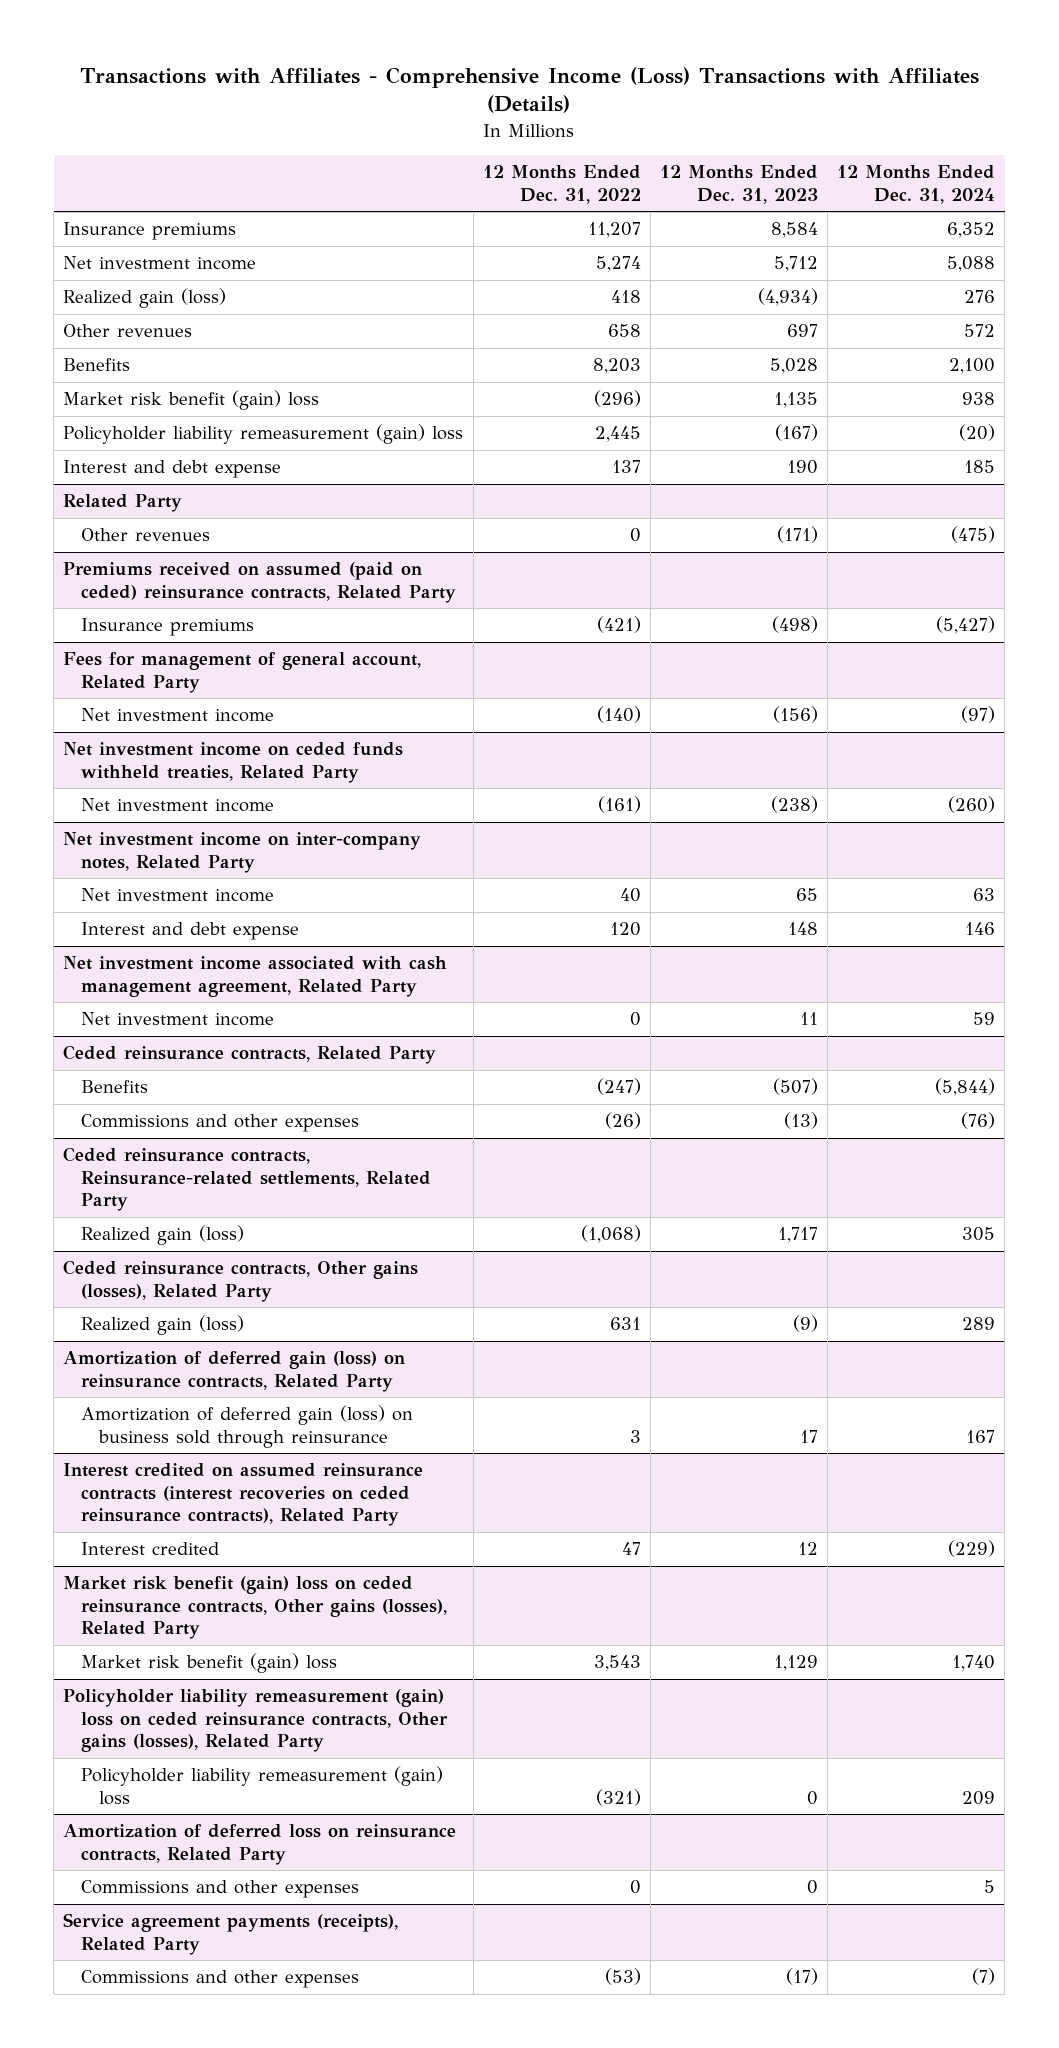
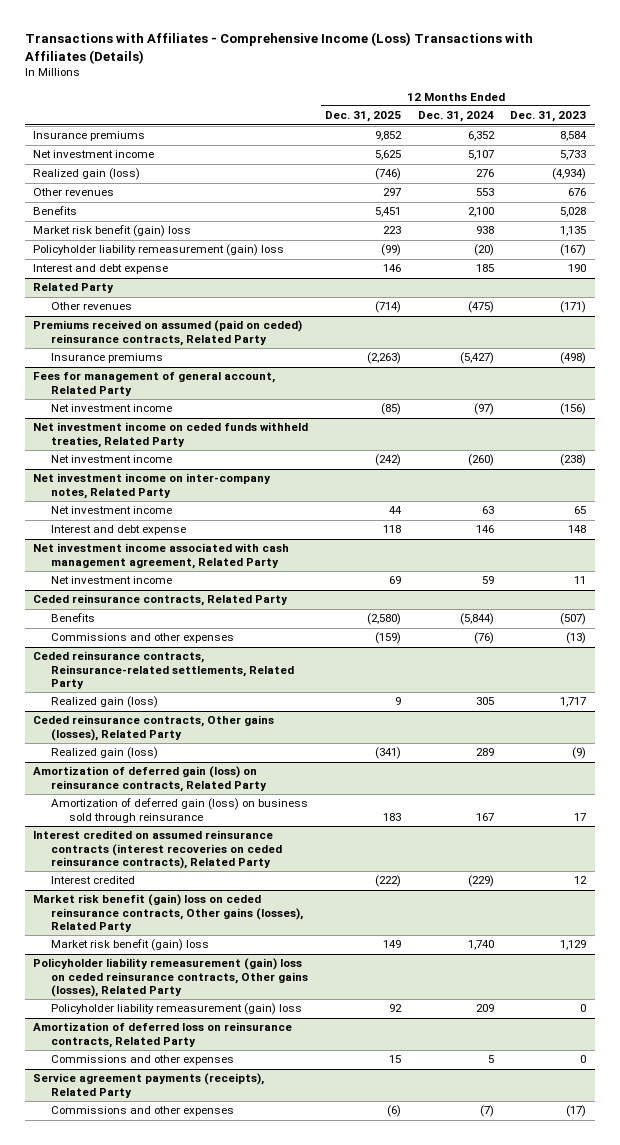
[482,165,641,204] 12 Months Ended Dec. 31, 2022 -> none
none -> [325,111,402,123] Dec. 31, 2025
[773,256,818,273] 5,712 -> [560,150,587,161] 5,733
[947,256,996,273] 5,088 -> [467,150,494,161] 5,107
[786,324,818,338] 697 -> [568,188,587,197] 676
[964,324,996,338] 572 -> [475,188,494,197] 553

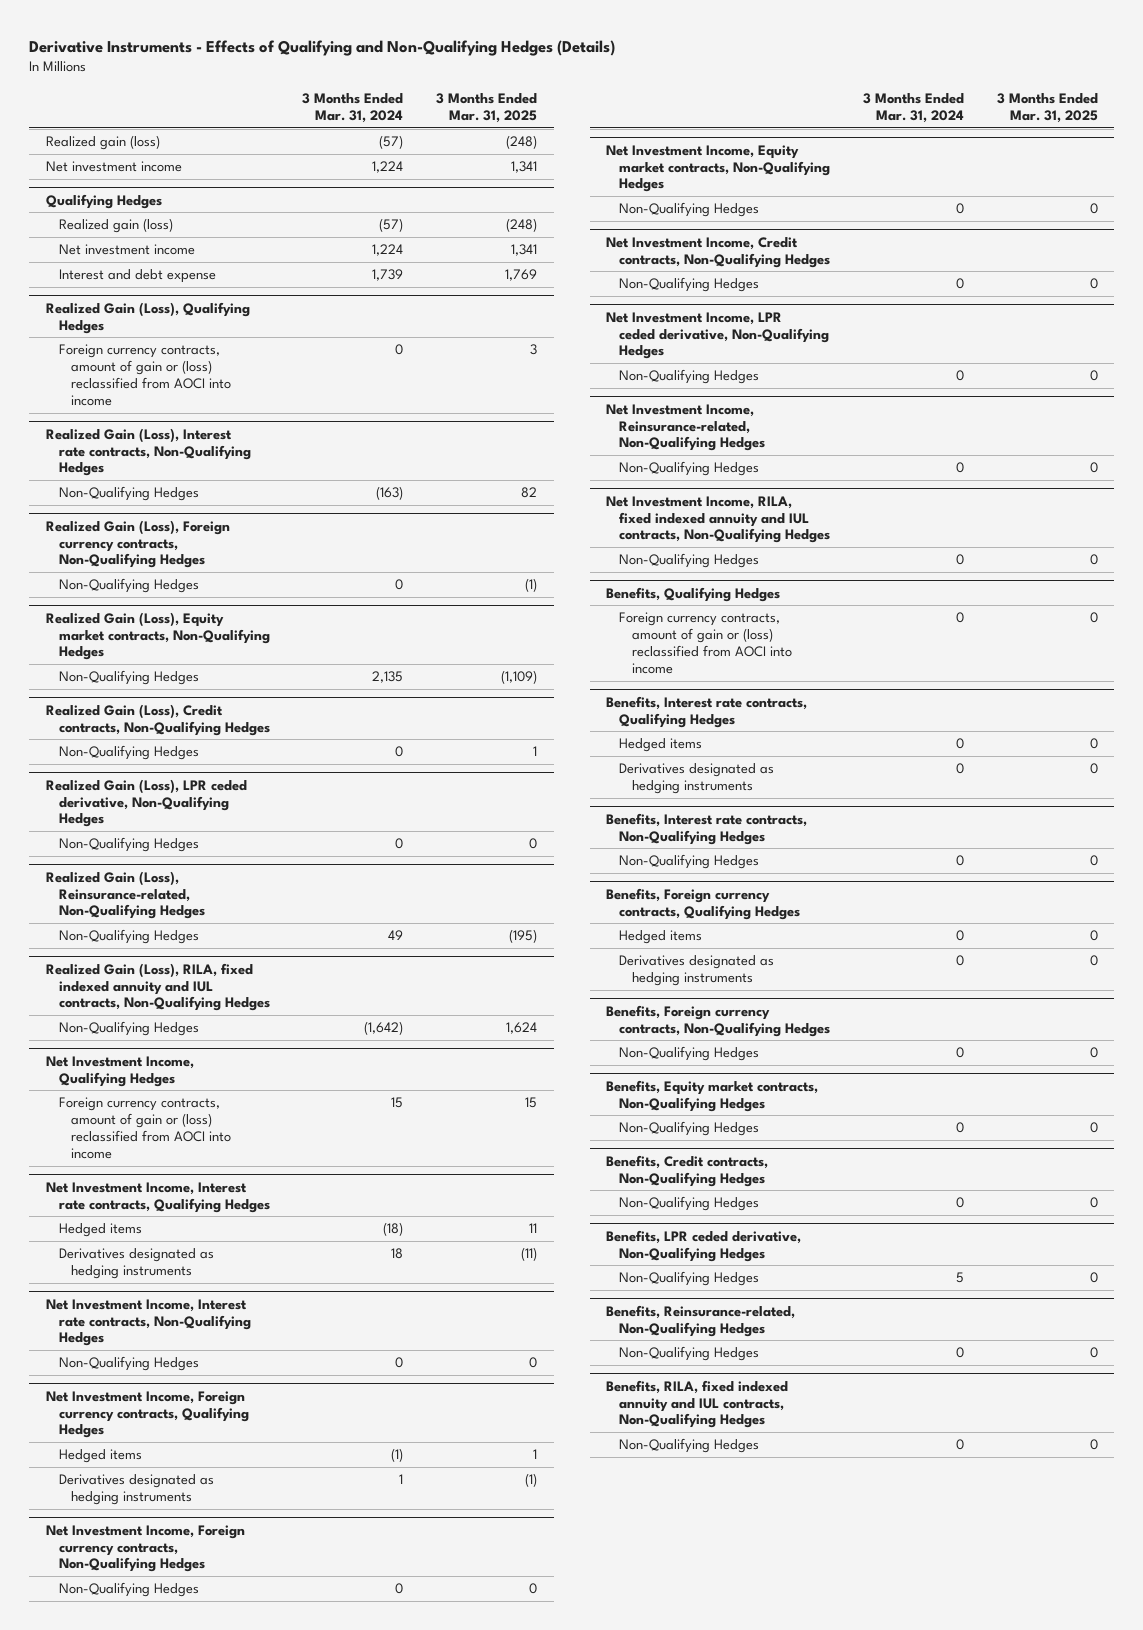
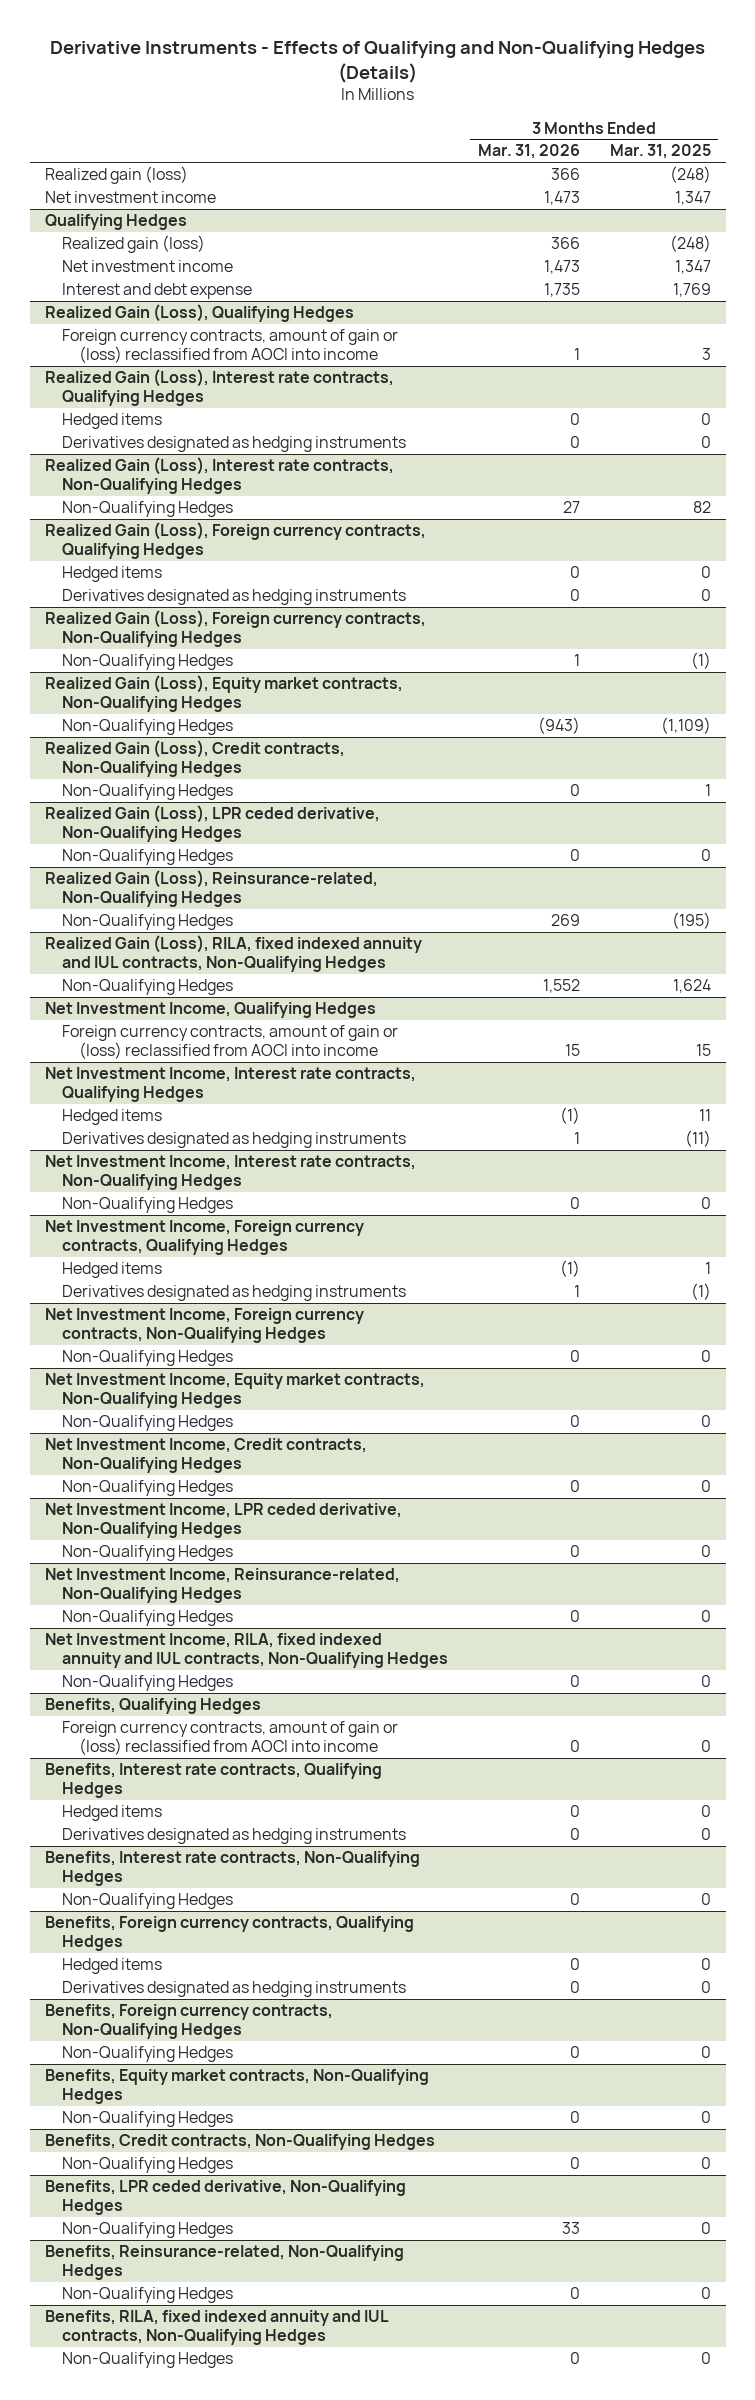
[302,92,404,123] 3 Months Ended Mar. 31, 2024 -> none
none -> [477,144,580,160] Mar. 31, 2026
[511,161,538,174] 1,341 -> [674,191,711,206] 1,347
[511,244,538,257] 1,341 -> [674,260,711,275] 1,347
none -> [44,369,394,406] Realized Gain (Loss), Interest rate contracts, Qualifying Hedges
none -> [61,413,162,430] Hedged items
none -> [61,436,406,453] Derivatives designated as hedging instruments
none -> [44,522,426,559] Realized Gain (Loss), Foreign currency contracts, Qualifying Hedges
none -> [61,566,162,583] Hedged items
none -> [61,589,406,606] Derivatives designated as hedging instruments

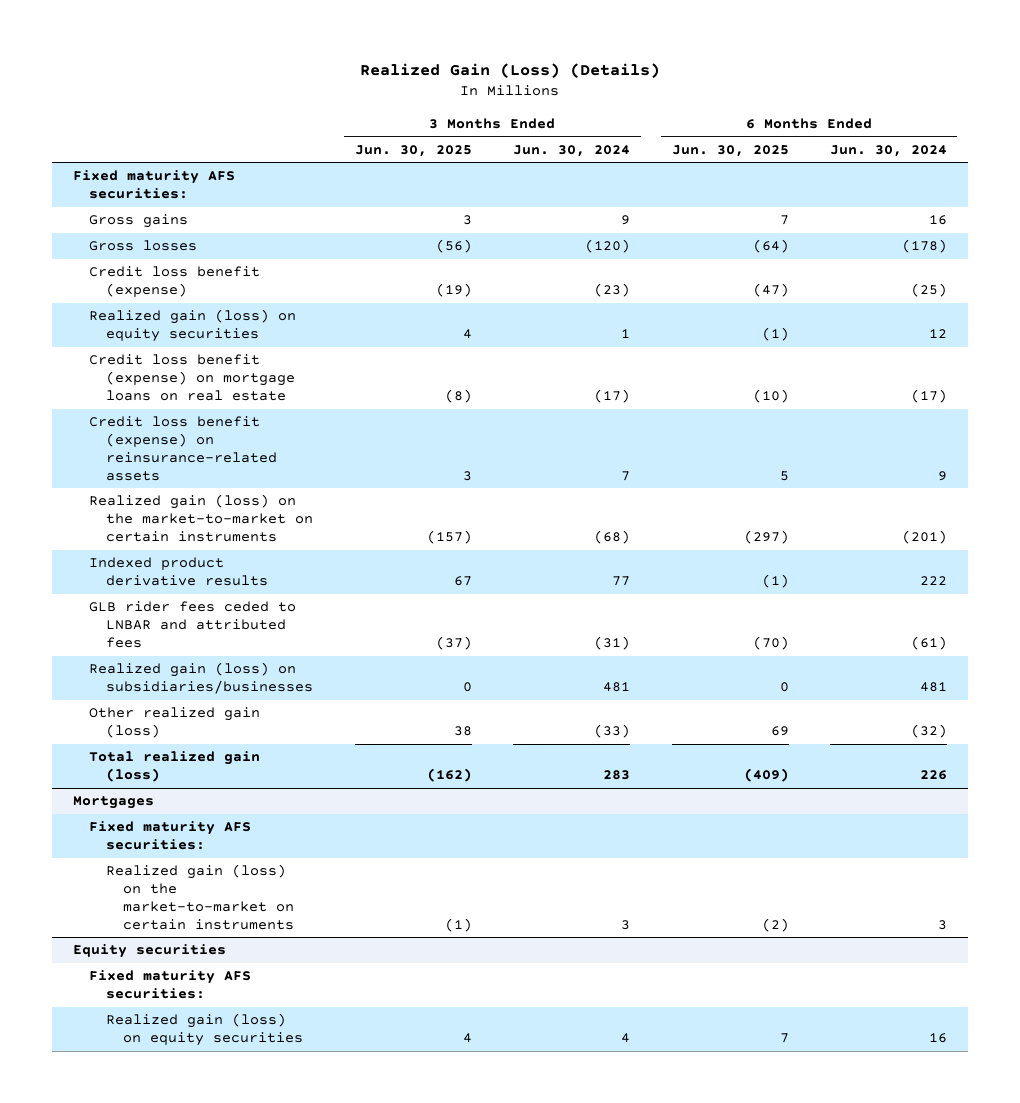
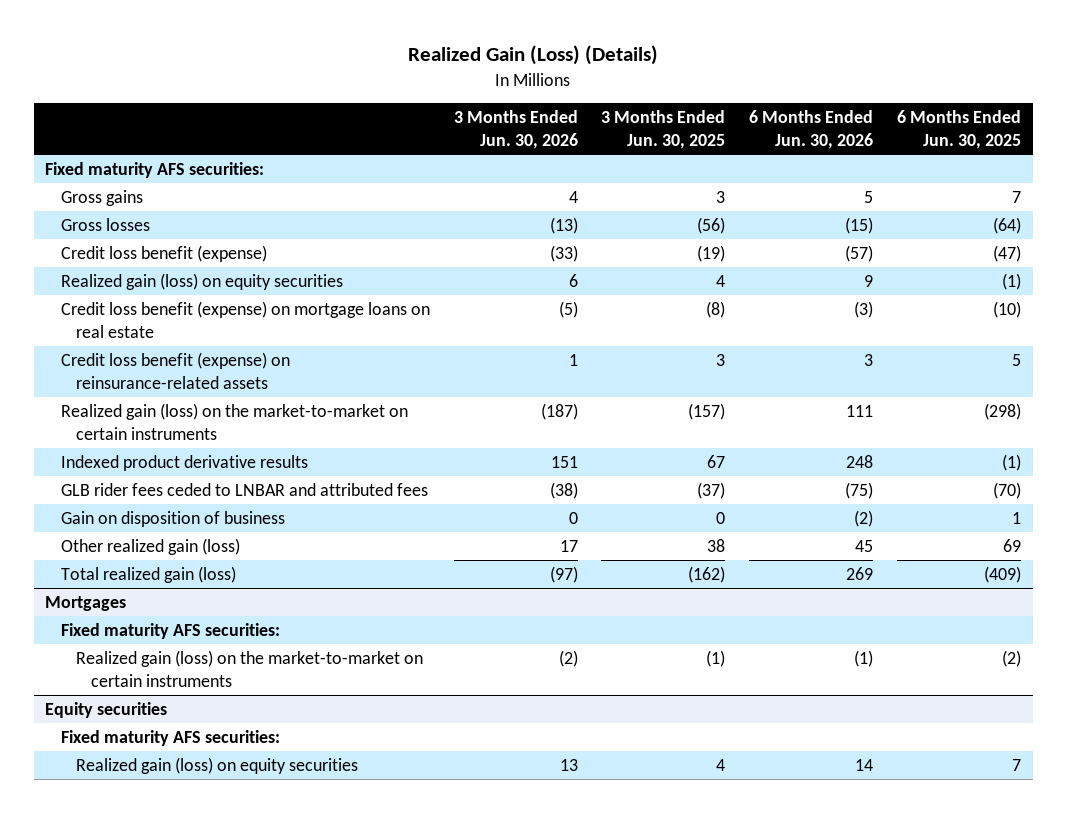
[513,144,631,157] Jun. 30, 2024 -> none
[829,144,947,157] Jun. 30, 2024 -> none
none -> [453,110,578,150] 3 Months Ended Jun. 30, 2026
none -> [749,110,874,150] 6 Months Ended Jun. 30, 2026
[743,529,789,544] (297) -> [984,402,1022,420] (298)
[89,662,314,695] Realized gain (loss) on subsidiaries/businesses -> [60,510,285,527] Gain on disposition of business
[779,682,789,693] 0 -> [1012,511,1022,524] 1

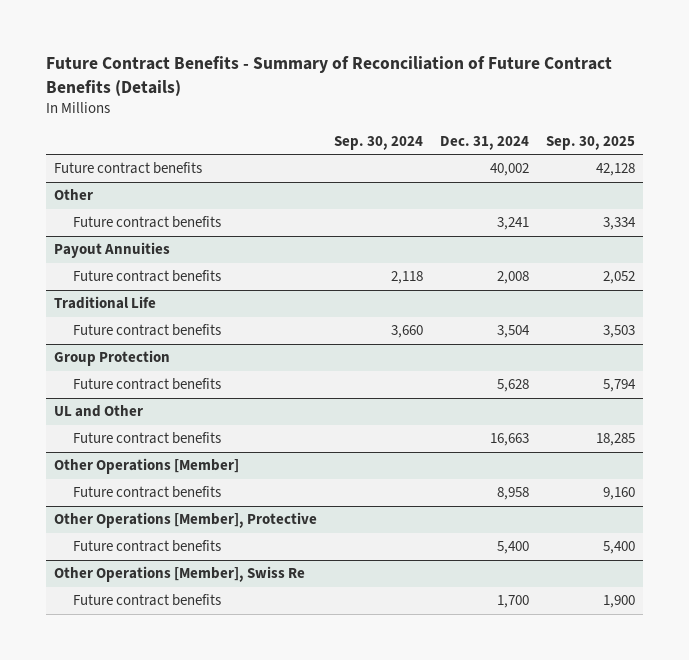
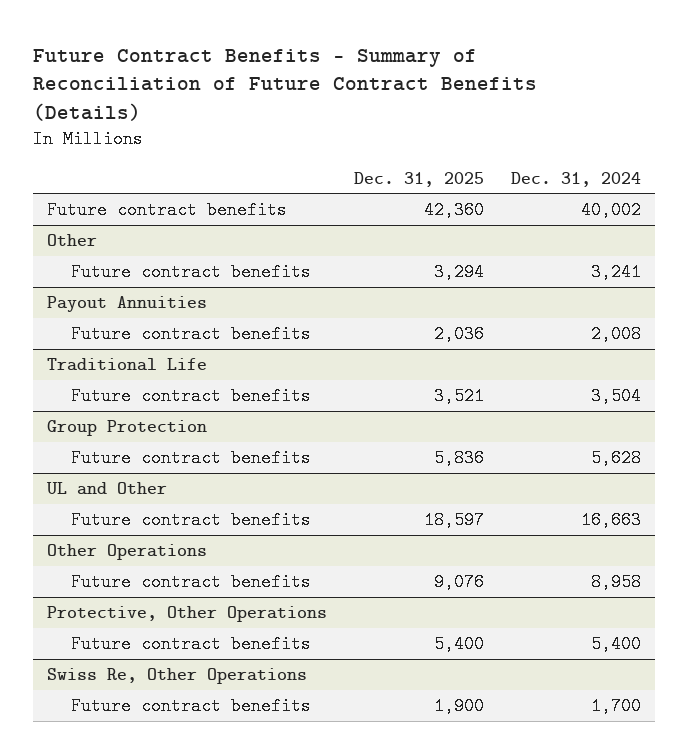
[334,136,424,151] Sep. 30, 2024 -> none
[545,136,635,151] Sep. 30, 2025 -> none
none -> [353,171,484,187] Dec. 31, 2025
[54,458,240,475] Other Operations [Member] -> [46,543,207,560] Other Operations
[54,512,318,529] Other Operations [Member], Protective -> [46,605,327,622] Protective, Other Operations
[54,566,306,583] Other Operations [Member], Swiss Re -> [46,667,307,684] Swiss Re, Other Operations

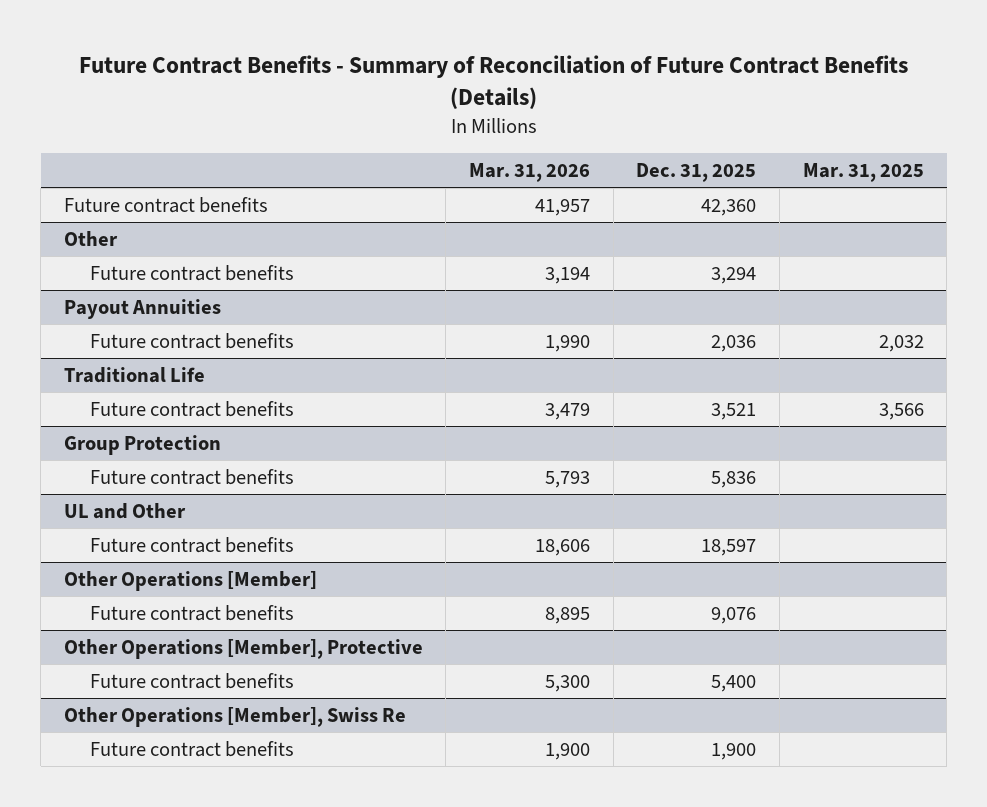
[510,171,641,187] Dec. 31, 2024 -> none
none -> [469,162,591,182] Mar. 31, 2026
none -> [802,162,924,182] Mar. 31, 2025
[46,543,207,560] Other Operations -> [63,570,317,591] Other Operations [Member]
[46,605,327,622] Protective, Other Operations -> [63,638,423,659] Other Operations [Member], Protective
[46,667,307,684] Swiss Re, Other Operations -> [63,706,406,727] Other Operations [Member], Swiss Re

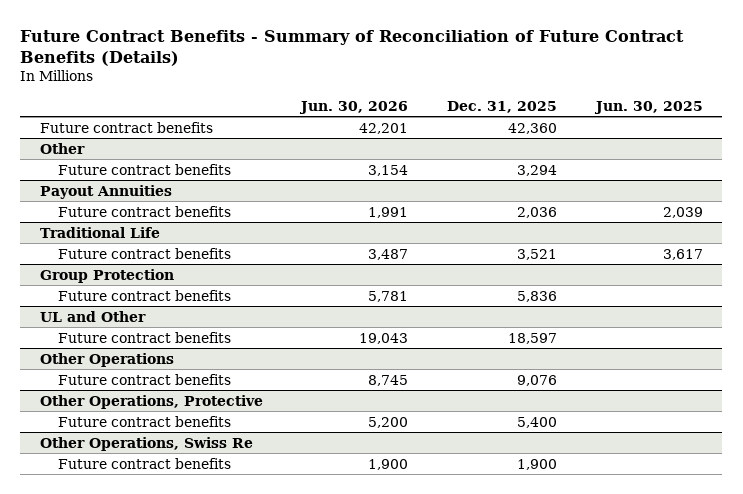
[469,162,591,182] Mar. 31, 2026 -> none
[802,162,924,182] Mar. 31, 2025 -> none
none -> [299,100,409,114] Jun. 30, 2026
none -> [593,100,703,114] Jun. 30, 2025
[63,570,317,591] Other Operations [Member] -> [39,352,174,367] Other Operations
[63,638,423,659] Other Operations [Member], Protective -> [39,394,263,409] Other Operations, Protective
[63,706,406,727] Other Operations [Member], Swiss Re -> [39,436,253,451] Other Operations, Swiss Re

